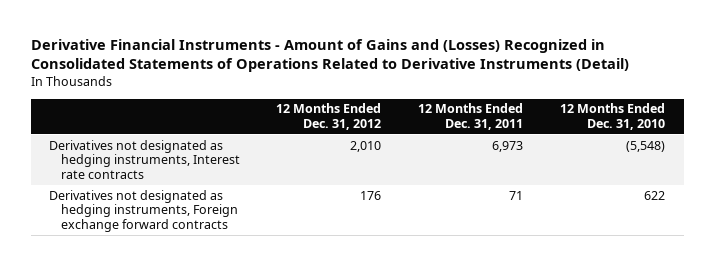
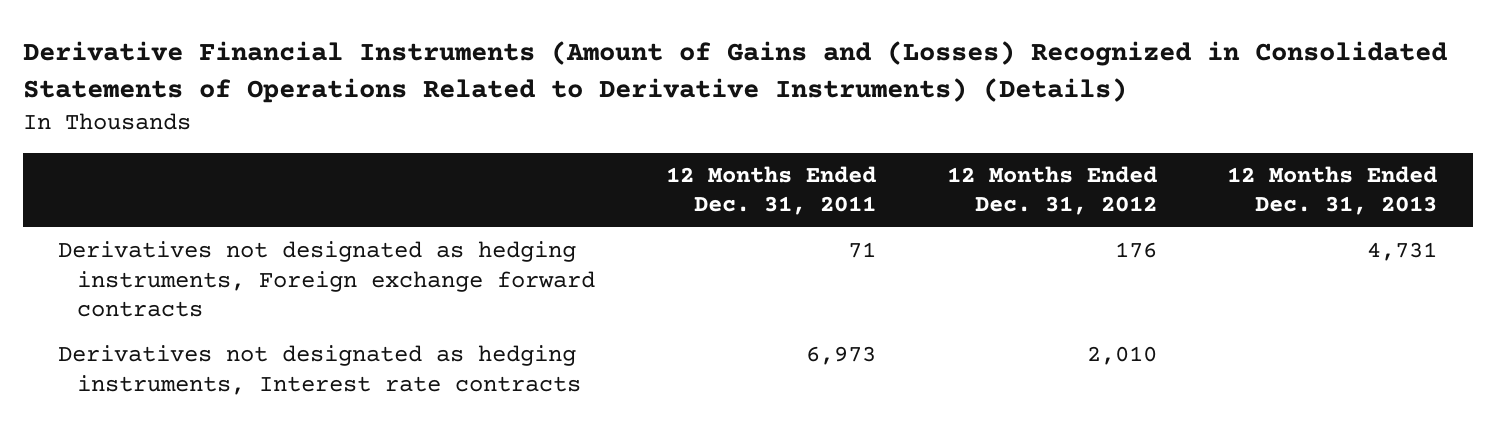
[30,39,629,73] Derivative Financial Instruments - Amount of Gains and (Losses) Recognized in Consolidated Statements of Operations Related to Derivative Instruments (Detail) -> [22,40,1447,103] Derivative Financial Instruments (Amount of Gains and (Losses) Recognized in Consolidated Statements of Operations Related to Derivative Instruments) (Details)
[560,103,666,130] 12 Months Ended Dec. 31, 2010 -> none
none -> [1227,165,1438,216] 12 Months Ended Dec. 31, 2013
[49,139,240,180] Derivatives not designated as hedging instruments, Interest rate contracts -> [57,345,582,395] Derivatives not designated as hedging instruments, Interest rate contracts

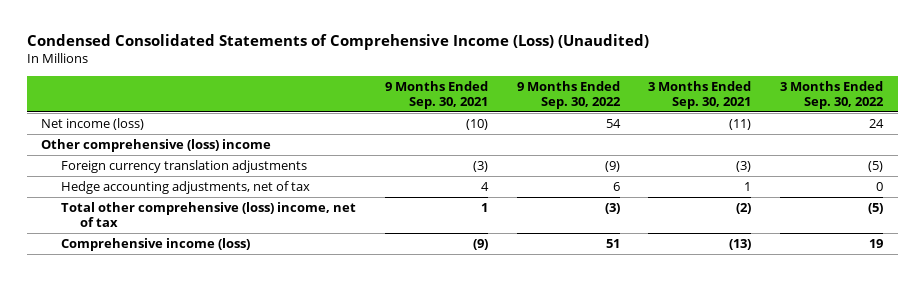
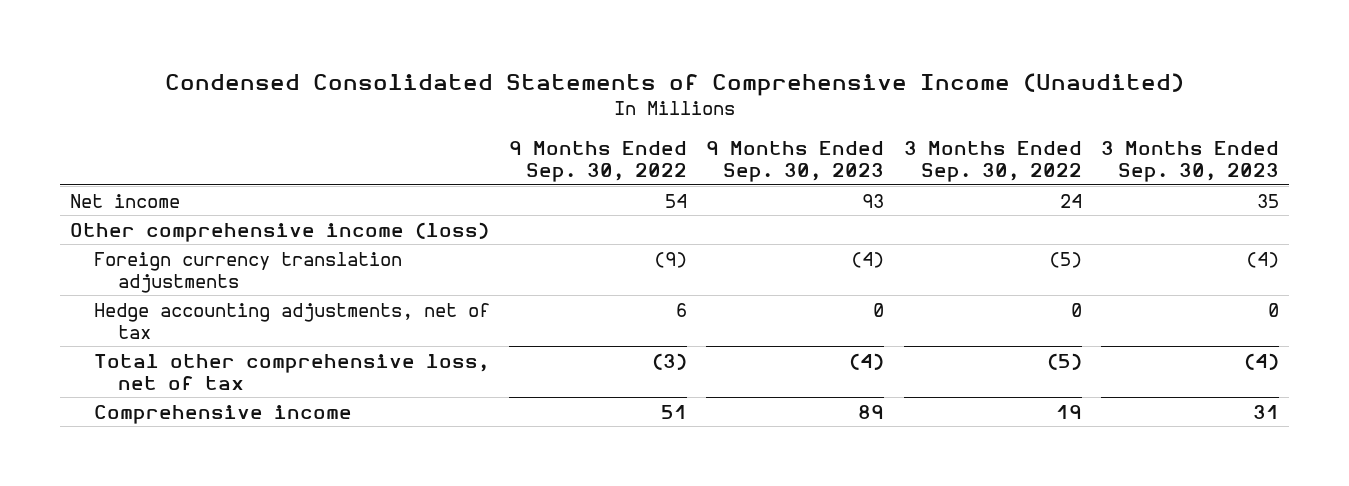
[26,34,649,51] Condensed Consolidated Statements of Comprehensive Income (Loss) (Unaudited) -> [164,72,1184,96] Condensed Consolidated Statements of Comprehensive Income (Unaudited)
[384,80,488,109] 9 Months Ended Sep. 30, 2021 -> none
[648,80,752,109] 3 Months Ended Sep. 30, 2021 -> none
none -> [706,141,885,183] 9 Months Ended Sep. 30, 2023
none -> [1100,141,1279,183] 3 Months Ended Sep. 30, 2023
[41,117,145,130] Net income (loss) -> [70,193,181,208] Net income
[41,138,272,152] Other comprehensive (loss) income -> [70,221,490,242] Other comprehensive income (loss)
[60,201,356,227] Total other comprehensive (loss) income, net of tax -> [93,353,489,390] Total other comprehensive loss, net of tax
[60,237,250,251] Comprehensive income (loss) -> [93,404,352,424] Comprehensive income

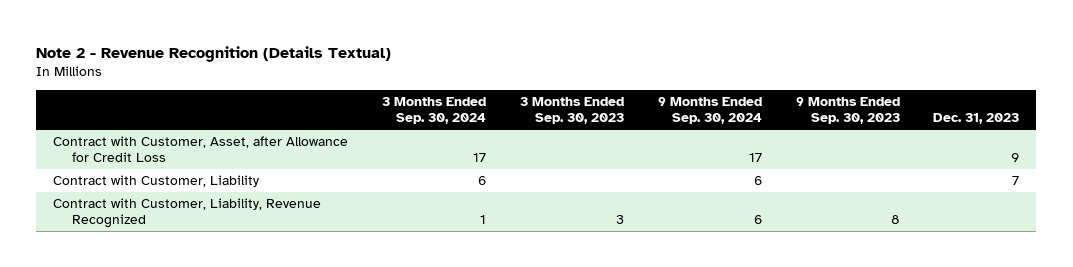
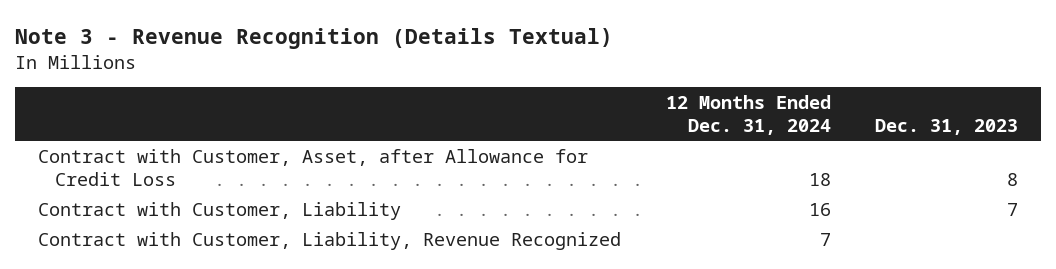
[36,45,392,62] Note 2 - Revenue Recognition (Details Textual) -> [15,27,614,49] Note 3 - Revenue Recognition (Details Textual)
[382,97,487,125] 3 Months Ended Sep. 30, 2024 -> none
[519,97,624,125] 3 Months Ended Sep. 30, 2023 -> none
[657,97,762,125] 9 Months Ended Sep. 30, 2024 -> none
[795,97,900,125] 9 Months Ended Sep. 30, 2023 -> none
none -> [665,94,831,135] 12 Months Ended Dec. 31, 2024
[1011,153,1020,163] 9 -> [1007,172,1019,186] 8

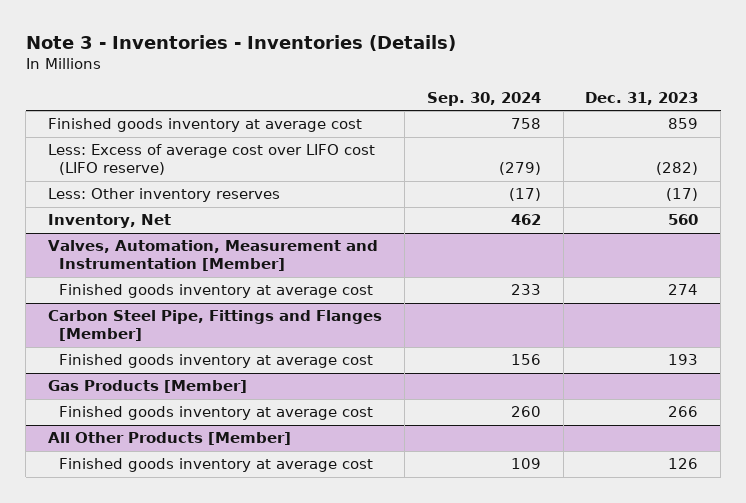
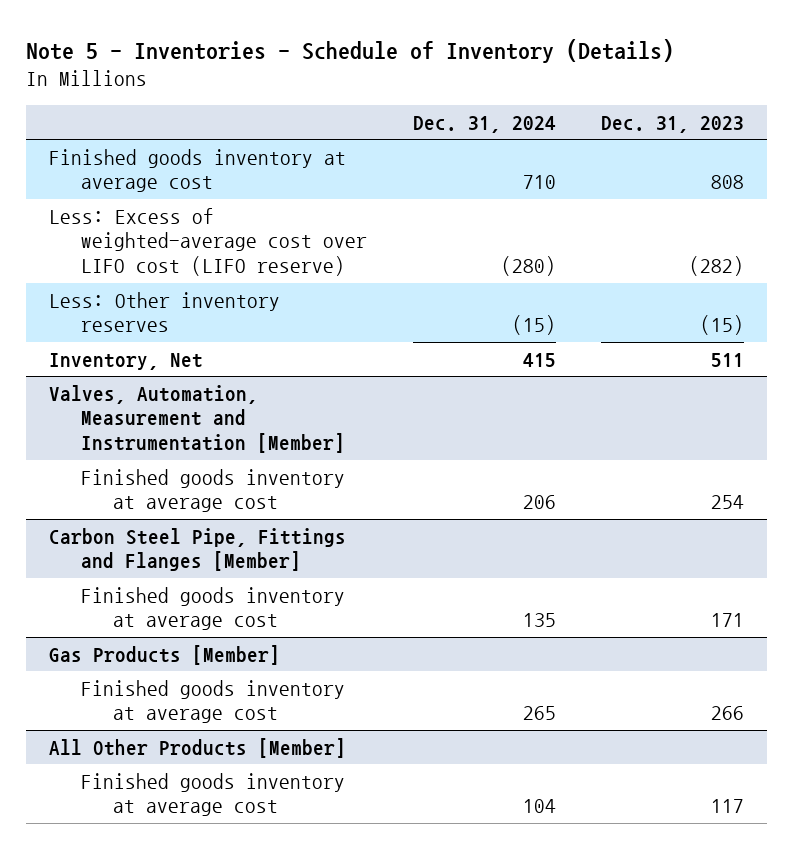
[25,35,456,52] Note 3 - Inventories - Inventories (Details) -> [26,38,675,63] Note 5 - Inventories - Schedule of Inventory (Details)
[426,91,541,106] Sep. 30, 2024 -> none
none -> [412,115,556,133] Dec. 31, 2024
[668,118,699,130] 859 -> [711,175,745,190] 808
[48,144,376,176] Less: Excess of average cost over LIFO cost (LIFO reserve) -> [48,207,367,277] Less: Excess of weighted-average cost over LIFO cost (LIFO reserve)
[666,188,699,202] (17) -> [700,315,745,336] (15)
[668,214,699,226] 560 -> [711,352,745,367] 511
[668,284,699,296] 274 -> [711,495,745,510] 254
[668,354,699,366] 193 -> [711,613,745,628] 171
[668,458,699,470] 126 -> [711,799,745,814] 117

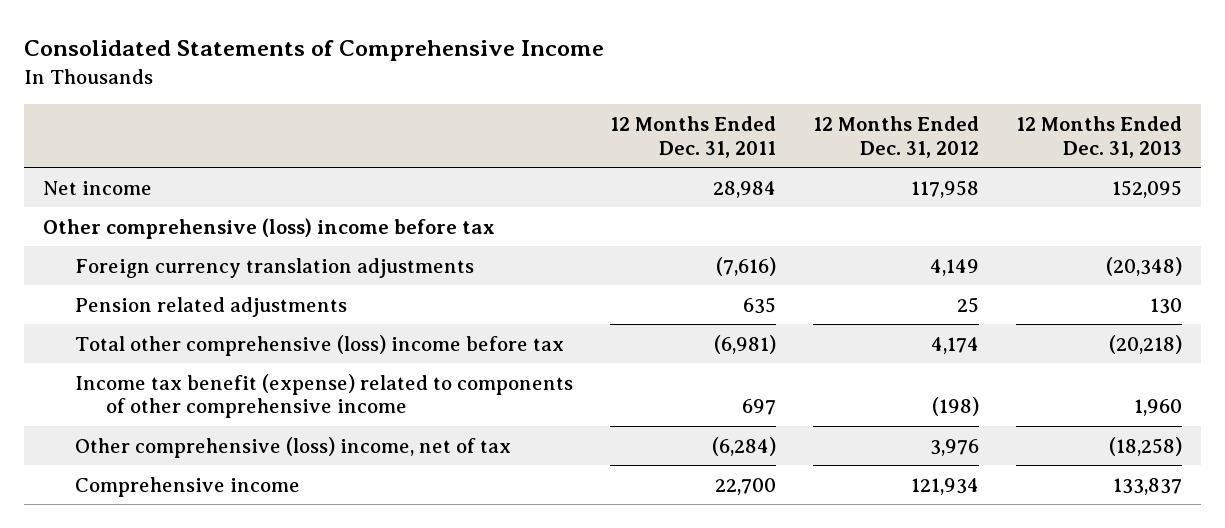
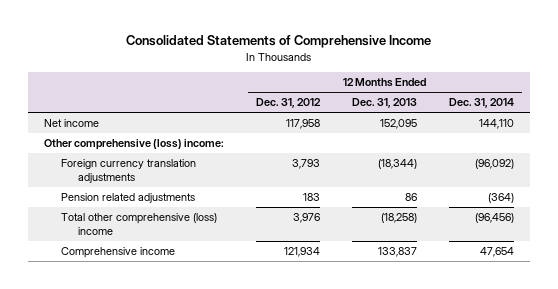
[609,116,776,158] 12 Months Ended Dec. 31, 2011 -> none
none -> [448,98,514,109] Dec. 31, 2014
[74,334,564,356] Total other comprehensive (loss) income before tax -> none
[74,373,573,419] Income tax benefit (expense) related to components of other comprehensive income -> none
[42,217,495,239] Other comprehensive (loss) income before tax -> [43,139,224,151] Other comprehensive (loss) income:
[930,258,980,276] 4,149 -> [291,159,320,170] 3,793
[1106,256,1183,276] (20,348) -> [377,159,417,170] (18,344)
[957,296,980,313] 25 -> [302,193,320,202] 183
[1150,297,1183,314] 130 -> [404,193,417,202] 86
[74,436,511,458] Other comprehensive (loss) income, net of tax -> [60,213,217,236] Total other comprehensive (loss) income

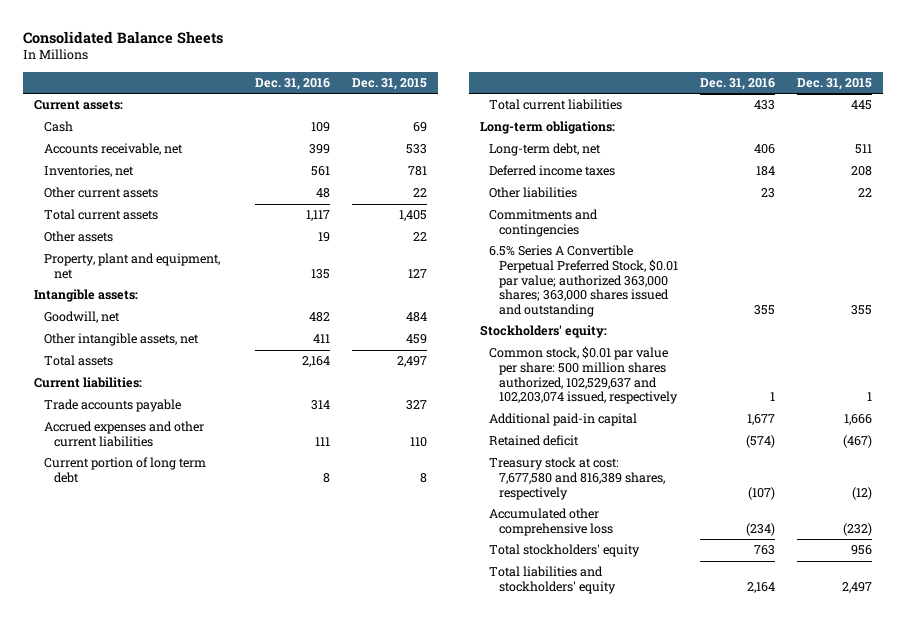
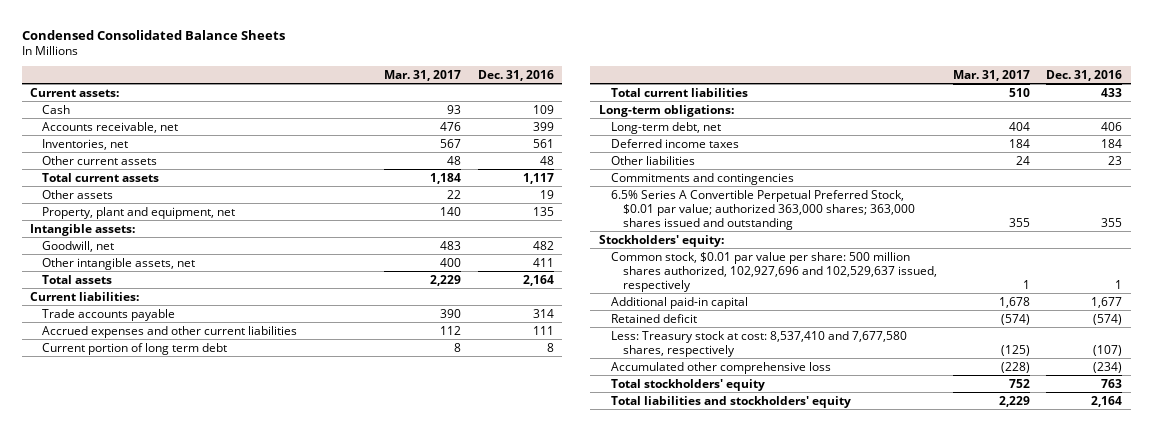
[23,30,224,44] Consolidated Balance Sheets -> [21,29,285,40] Condensed Consolidated Balance Sheets
[351,78,427,91] Dec. 31, 2015 -> none
none -> [384,69,462,81] Mar. 31, 2017
[489,346,679,405] Common stock, $0.01 par value per share: 500 million shares authorized, 102,529,637 and 102,203,074 issued, respectively -> [610,251,937,292] Common stock, $0.01 par value per share: 500 million shares authorized, 102,927,696 and 102,529,637 issued, respectively
[489,457,666,500] Treasury stock at cost: 7,677,580 and 816,389 shares, respectively -> [610,330,907,357] Less: Treasury stock at cost: 8,537,410 and 7,677,580 shares, respectively

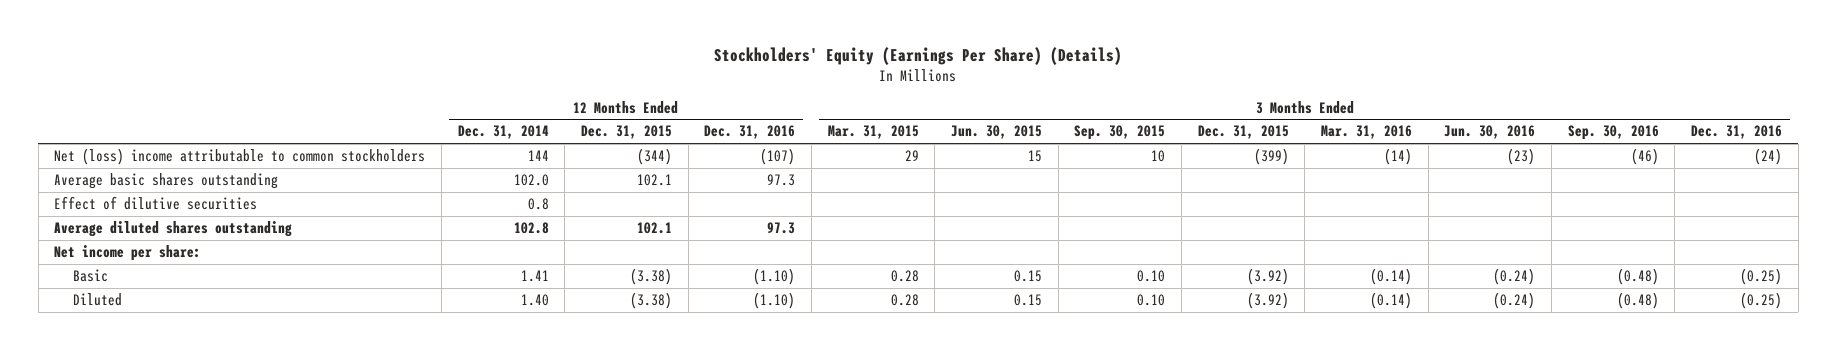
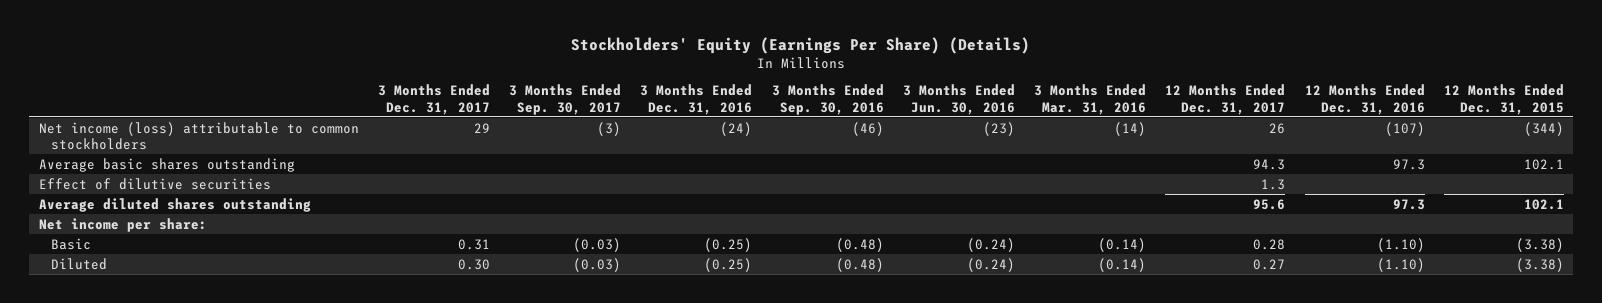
[457,125,549,140] Dec. 31, 2014 -> none
[827,125,919,140] Mar. 31, 2015 -> none
[950,125,1042,140] Jun. 30, 2015 -> none
[1074,125,1166,141] Sep. 30, 2015 -> none
[1197,125,1289,140] Dec. 31, 2015 -> none
none -> [377,84,490,115] 3 Months Ended Dec. 31, 2017
none -> [509,84,622,115] 3 Months Ended Sep. 30, 2017
none -> [1165,84,1286,115] 12 Months Ended Dec. 31, 2017
[54,148,426,166] Net (loss) income attributable to common stockholders -> [38,121,359,150] Net income (loss) attributable to common stockholders

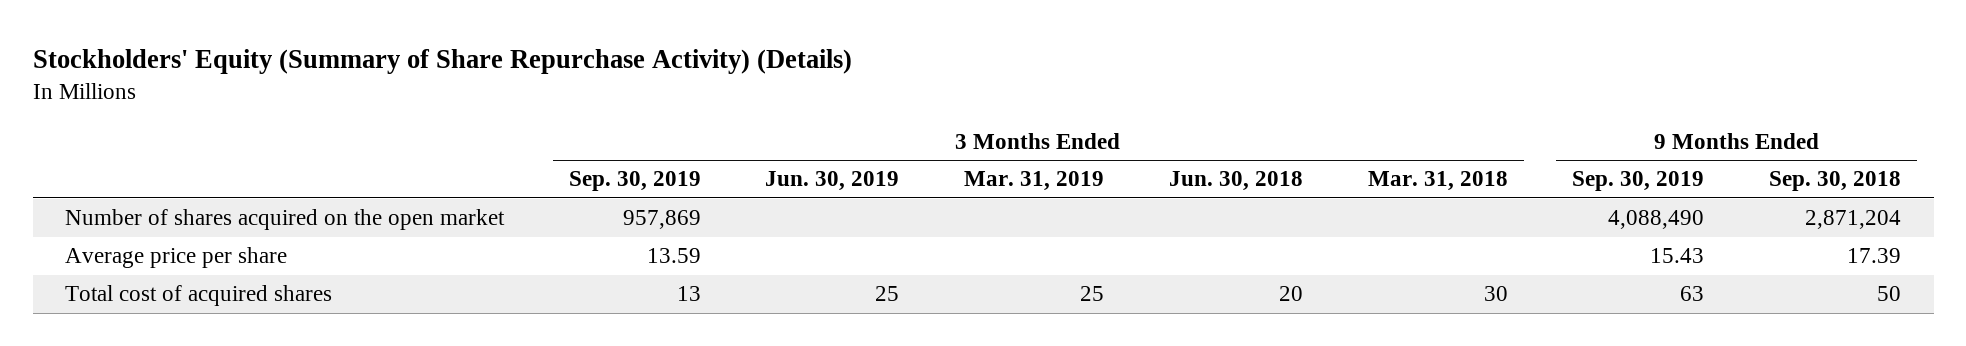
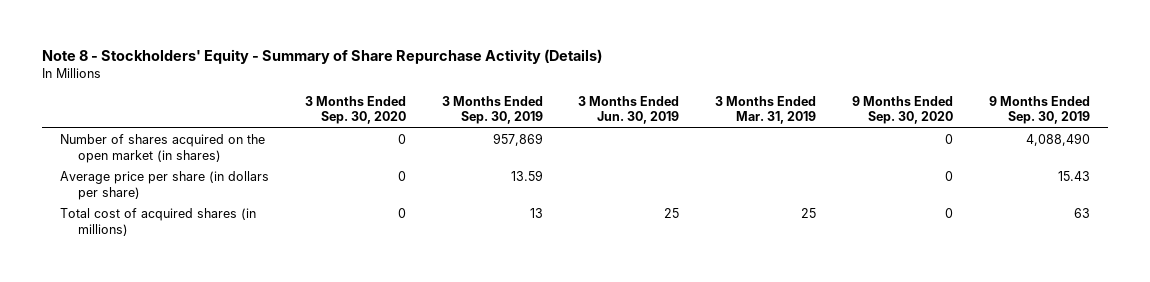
[32,49,852,75] Stockholders' Equity (Summary of Share Repurchase Activity) (Details) -> [41,49,602,65] Note 8 - Stockholders' Equity - Summary of Share Repurchase Activity (Details)
[1168,171,1303,192] Jun. 30, 2018 -> none
[1367,171,1508,192] Mar. 31, 2018 -> none
[1769,171,1902,192] Sep. 30, 2018 -> none
none -> [304,96,406,125] 3 Months Ended Sep. 30, 2020
none -> [852,96,954,125] 9 Months Ended Sep. 30, 2020
[65,209,506,231] Number of shares acquired on the open market -> [59,134,265,163] Number of shares acquired on the open market (in shares)
[65,247,288,269] Average price per share -> [59,171,269,200] Average price per share (in dollars per share)
[65,285,333,307] Total cost of acquired shares -> [59,208,256,236] Total cost of acquired shares (in millions)

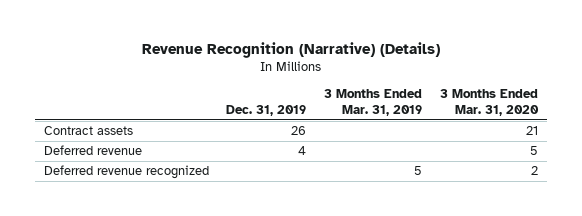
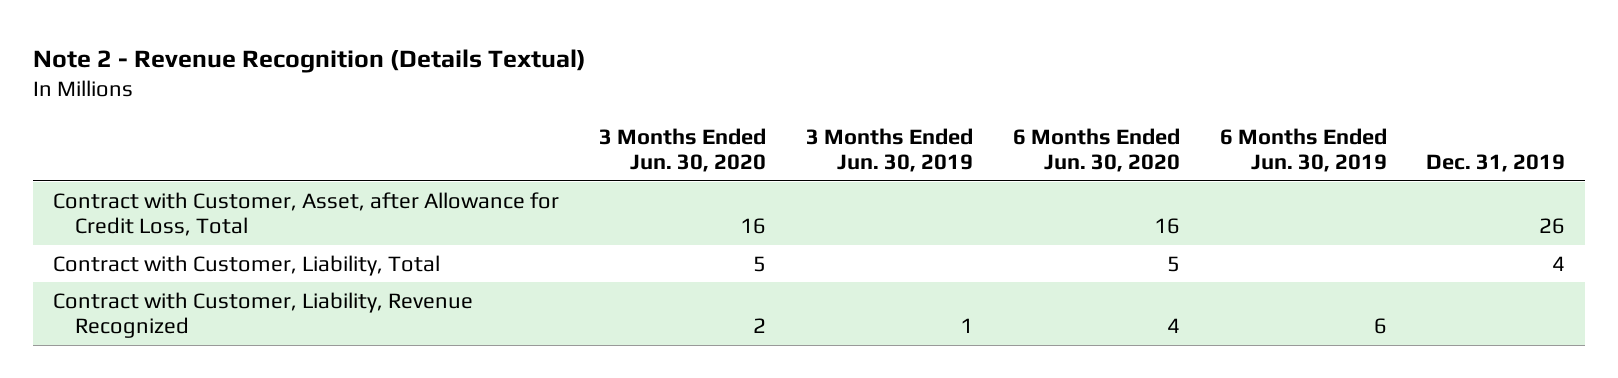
[141,42,440,59] Revenue Recognition (Narrative) (Details) -> [32,48,586,73] Note 2 - Revenue Recognition (Details Textual)
[324,88,423,116] 3 Months Ended Mar. 31, 2019 -> none
[439,88,539,116] 3 Months Ended Mar. 31, 2020 -> none
none -> [598,127,766,173] 3 Months Ended Jun. 30, 2020
none -> [805,127,973,173] 3 Months Ended Jun. 30, 2019
none -> [1012,127,1180,173] 6 Months Ended Jun. 30, 2020
none -> [1219,127,1387,173] 6 Months Ended Jun. 30, 2019
[43,126,133,136] Contract assets -> none
none -> [52,191,559,237] Contract with Customer, Asset, after Allowance for Credit Loss, Total
[43,145,142,156] Deferred revenue -> [52,254,440,276] Contract with Customer, Liability, Total
[43,165,209,180] Deferred revenue recognized -> [52,291,473,339] Contract with Customer, Liability, Revenue Recognized

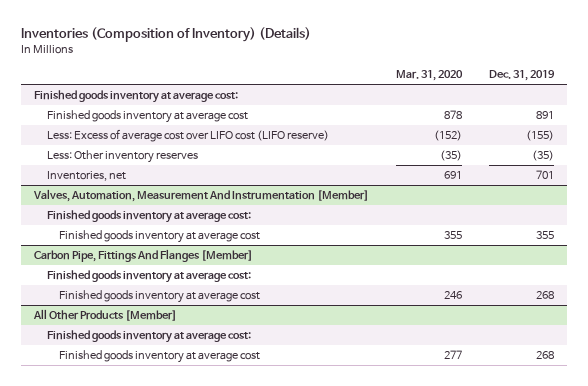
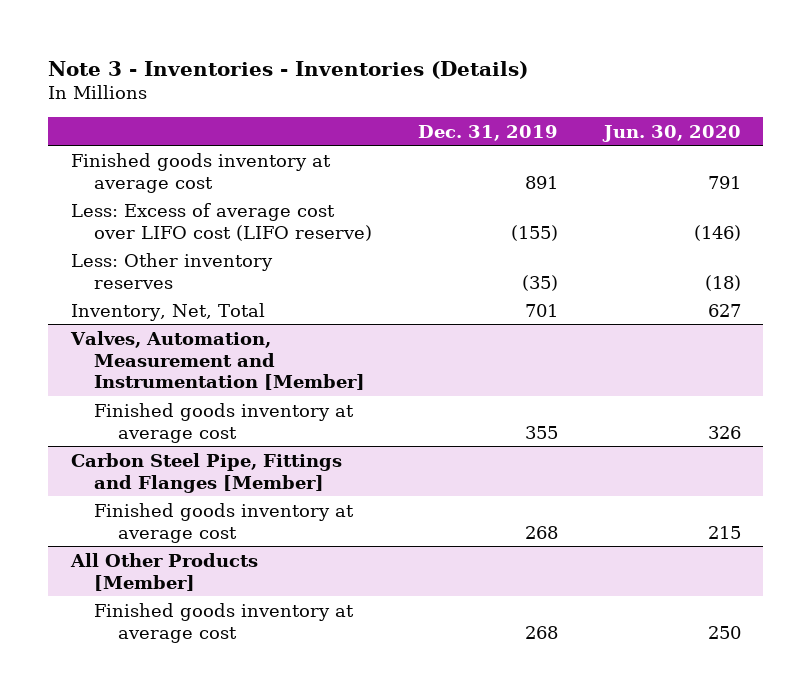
[20,27,311,43] Inventories (Composition of Inventory) (Details) -> [48,60,529,79] Note 3 - Inventories - Inventories (Details)
[395,70,463,82] Mar. 31, 2020 -> none
none -> [601,124,741,142] Jun. 30, 2020
[34,89,239,103] Finished goods inventory at average cost: -> none
[46,209,251,223] Finished goods inventory at average cost: -> none
[46,170,126,181] Inventories, net -> [71,302,266,321] Inventory, Net, Total
[33,188,370,202] Valves, Automation, Measurement And Instrumentation [Member] -> [70,330,366,391] Valves, Automation, Measurement and Instrumentation [Member]
[46,269,251,283] Finished goods inventory at average cost: -> none
[34,248,254,262] Carbon Pipe, Fittings And Flanges [Member] -> [71,452,343,493] Carbon Steel Pipe, Fittings and Flanges [Member]
[46,329,251,343] Finished goods inventory at average cost: -> none

